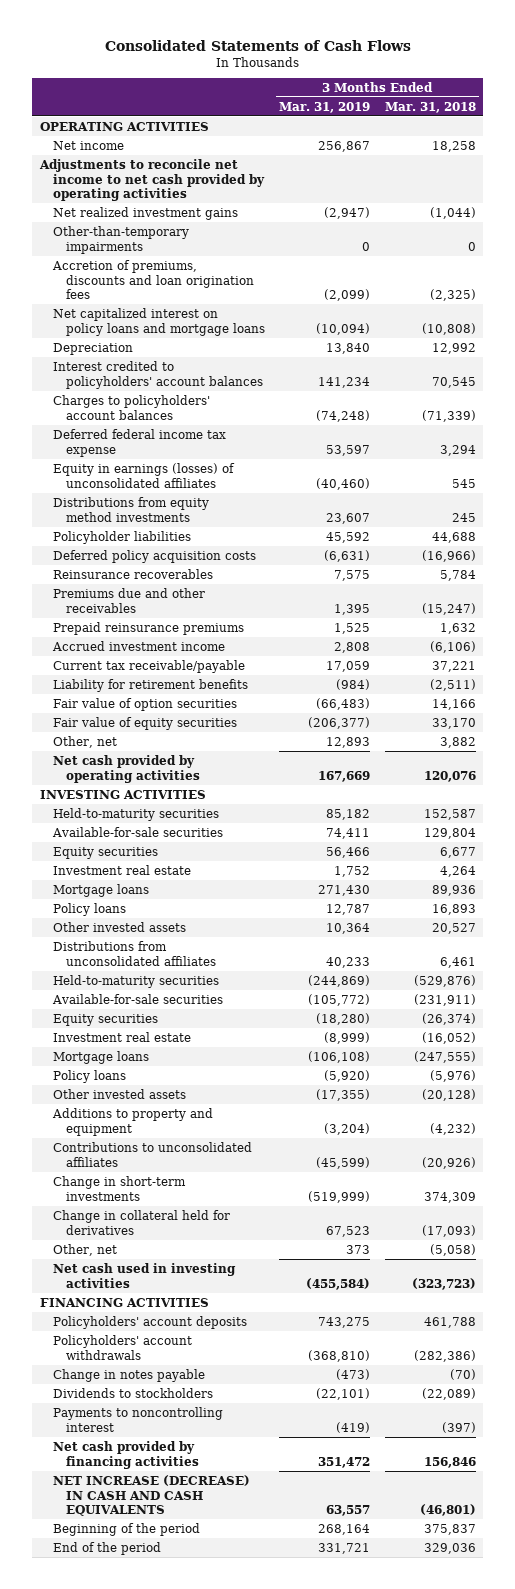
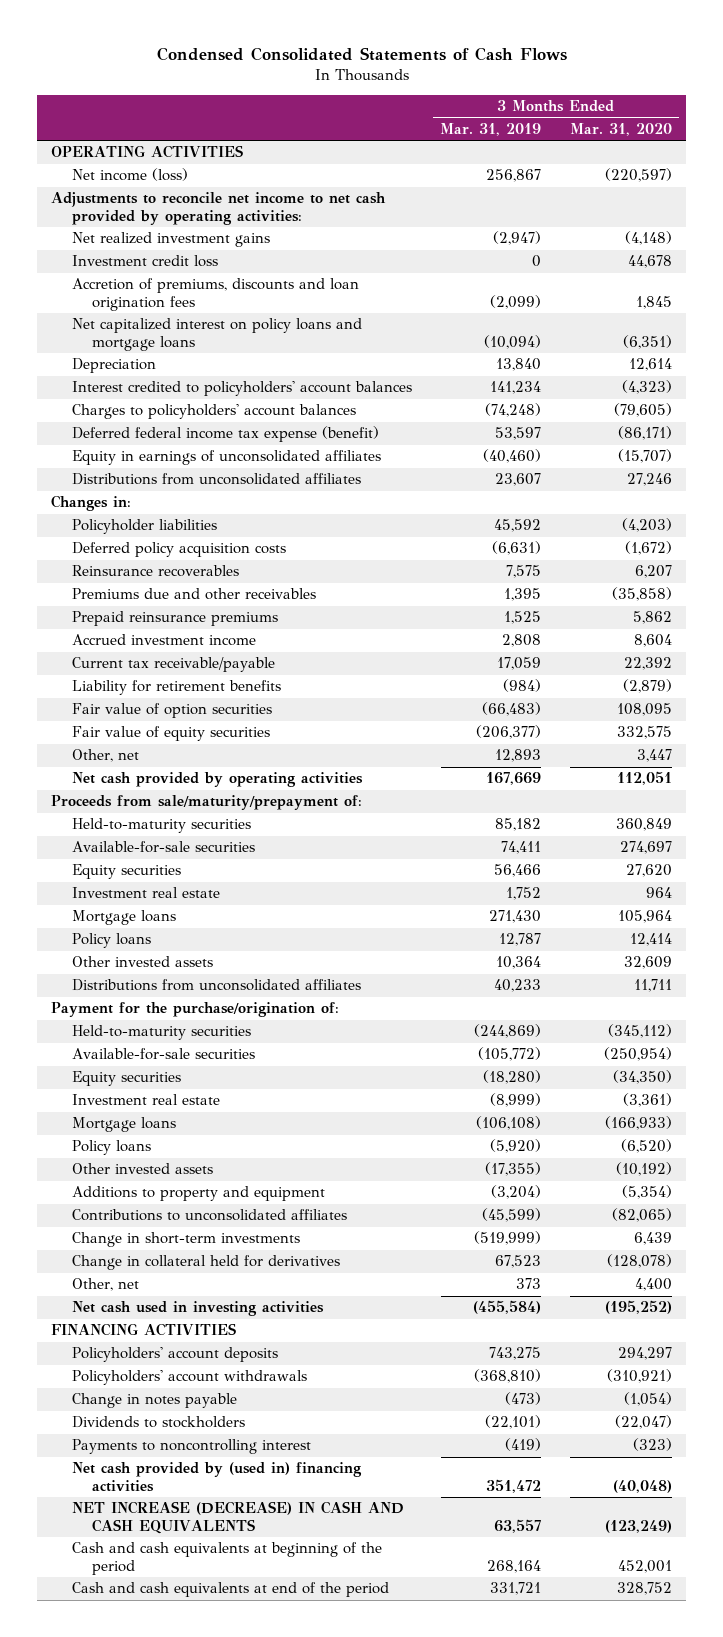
[104,39,411,51] Consolidated Statements of Cash Flows -> [156,47,567,62] Condensed Consolidated Statements of Cash Flows
[384,101,476,113] Mar. 31, 2018 -> none
none -> [570,123,673,137] Mar. 31, 2020
[52,140,124,150] Net income -> [71,168,188,182] Net income (loss)
[38,158,265,202] Adjustments to reconcile net income to net cash provided by operating activities -> [51,192,387,225] Adjustments to reconcile net income to net cash provided by operating activities:
[52,225,189,254] Other-than-temporary impairments -> [71,255,218,268] Investment credit loss
[52,428,226,457] Deferred federal income tax expense -> [71,426,379,443] Deferred federal income tax expense (benefit)
[52,462,235,488] Equity in earnings (losses) of unconsolidated affiliates -> [71,450,381,466] Equity in earnings of unconsolidated affiliates
[52,496,209,522] Distributions from equity method investments -> [71,473,361,486] Distributions from unconsolidated affiliates
none -> [51,495,132,512] Changes in:
[39,789,206,799] INVESTING ACTIVITIES -> none
none -> [51,795,363,811] Proceeds from sale/maturity/prepayment of:
none -> [51,1002,340,1018] Payment for the purchase/origination of:
[52,1440,199,1469] Net cash provided by financing activities -> [71,1462,362,1492] Net cash provided by (used in) financing activities
[52,1522,200,1536] Beginning of the period -> [71,1542,382,1575] Cash and cash equivalents at beginning of the period
[52,1541,161,1555] End of the period -> [71,1582,389,1598] Cash and cash equivalents at end of the period

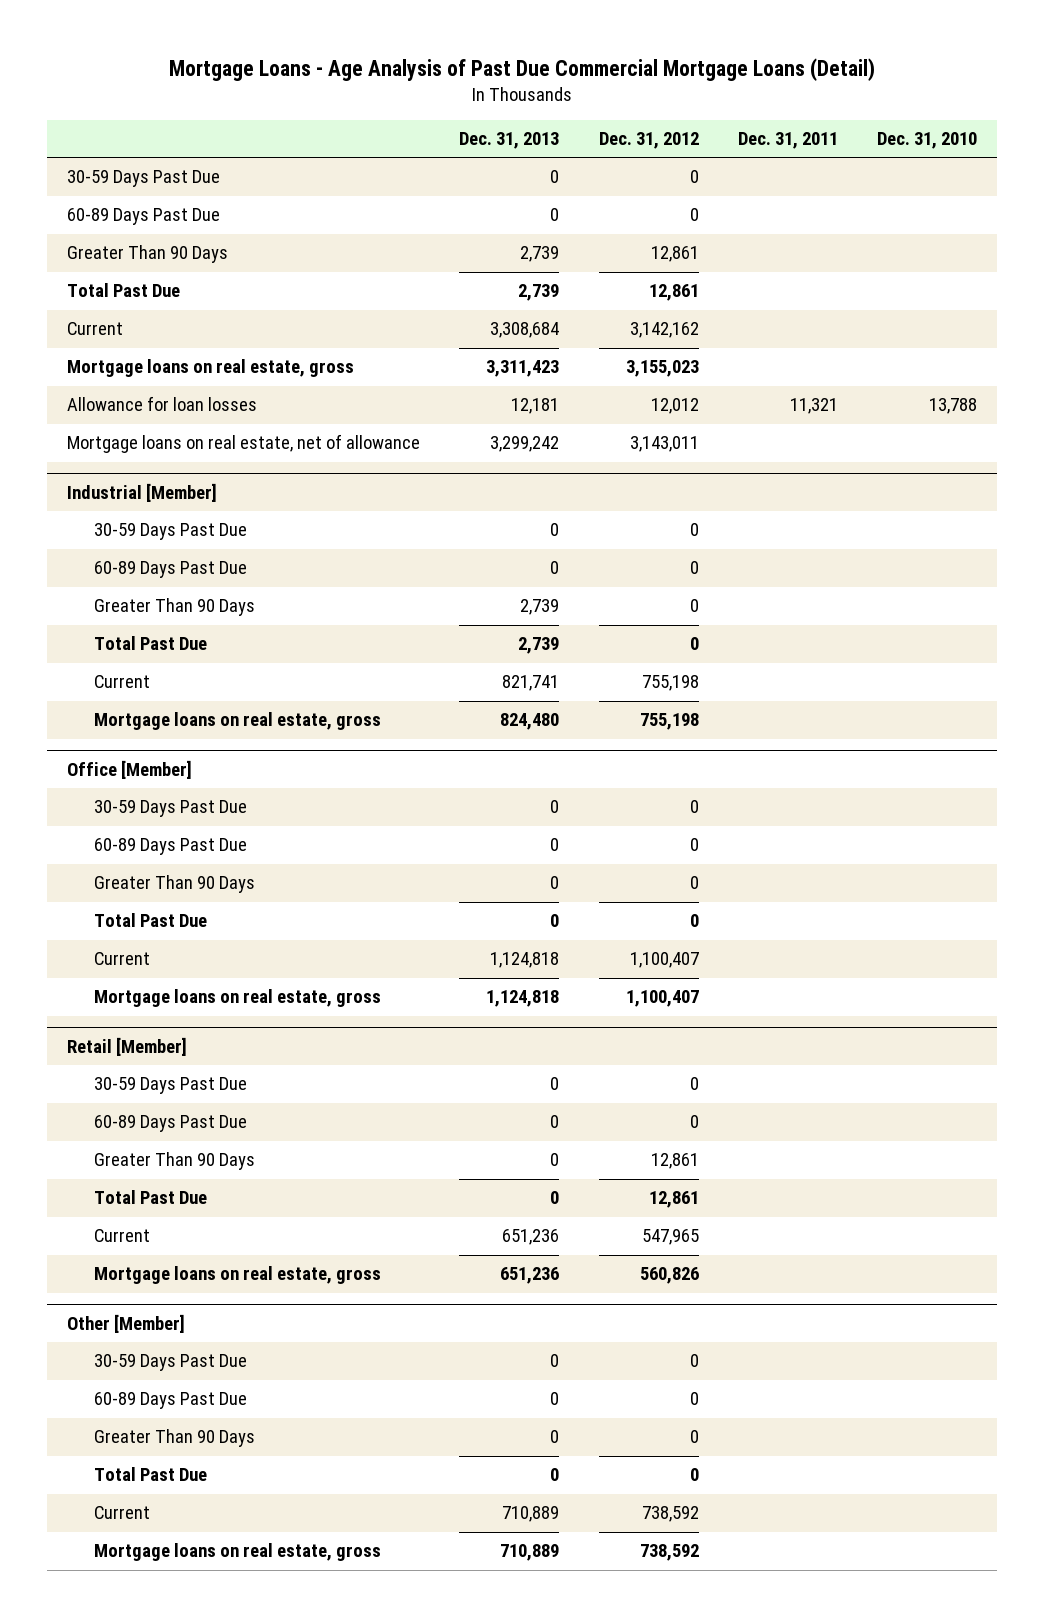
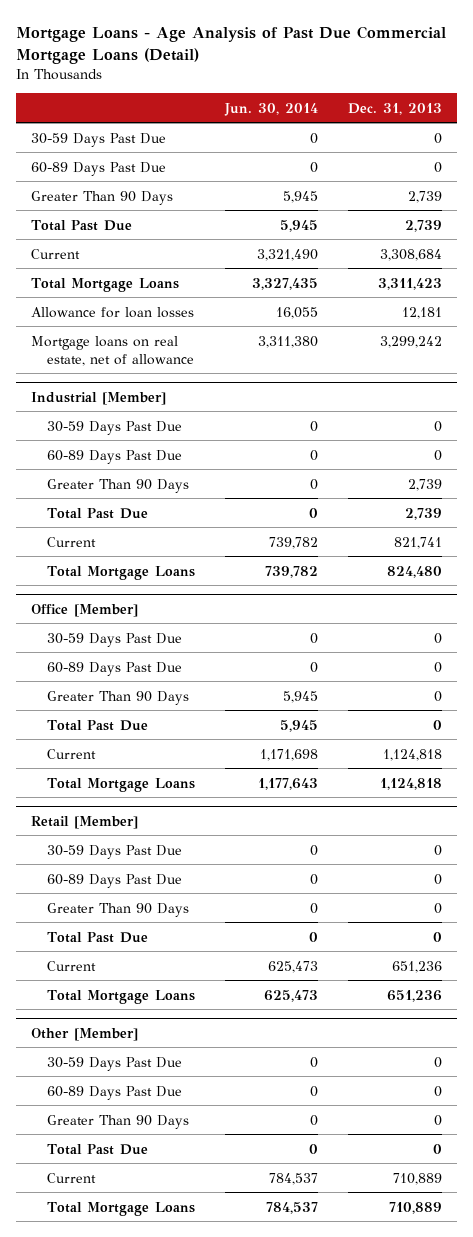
[598,131,699,149] Dec. 31, 2012 -> none
[737,131,838,149] Dec. 31, 2011 -> none
[877,131,978,149] Dec. 31, 2010 -> none
none -> [224,102,319,116] Jun. 30, 2014
[67,359,355,378] Mortgage loans on real estate, gross -> [31,277,180,292] Total Mortgage Loans
[94,712,382,731] Mortgage loans on real estate, gross -> [47,565,196,580] Total Mortgage Loans
[94,989,382,1008] Mortgage loans on real estate, gross -> [47,777,196,792] Total Mortgage Loans
[94,1266,382,1285] Mortgage loans on real estate, gross -> [47,989,196,1004] Total Mortgage Loans
[94,1543,382,1562] Mortgage loans on real estate, gross -> [47,1201,196,1216] Total Mortgage Loans

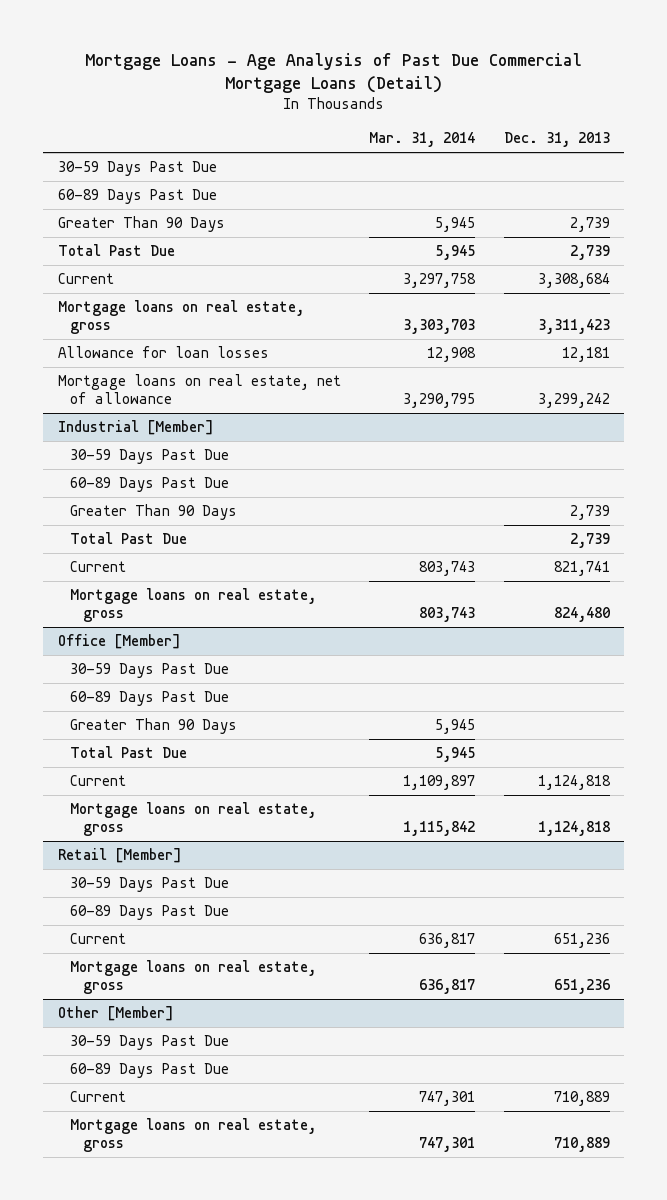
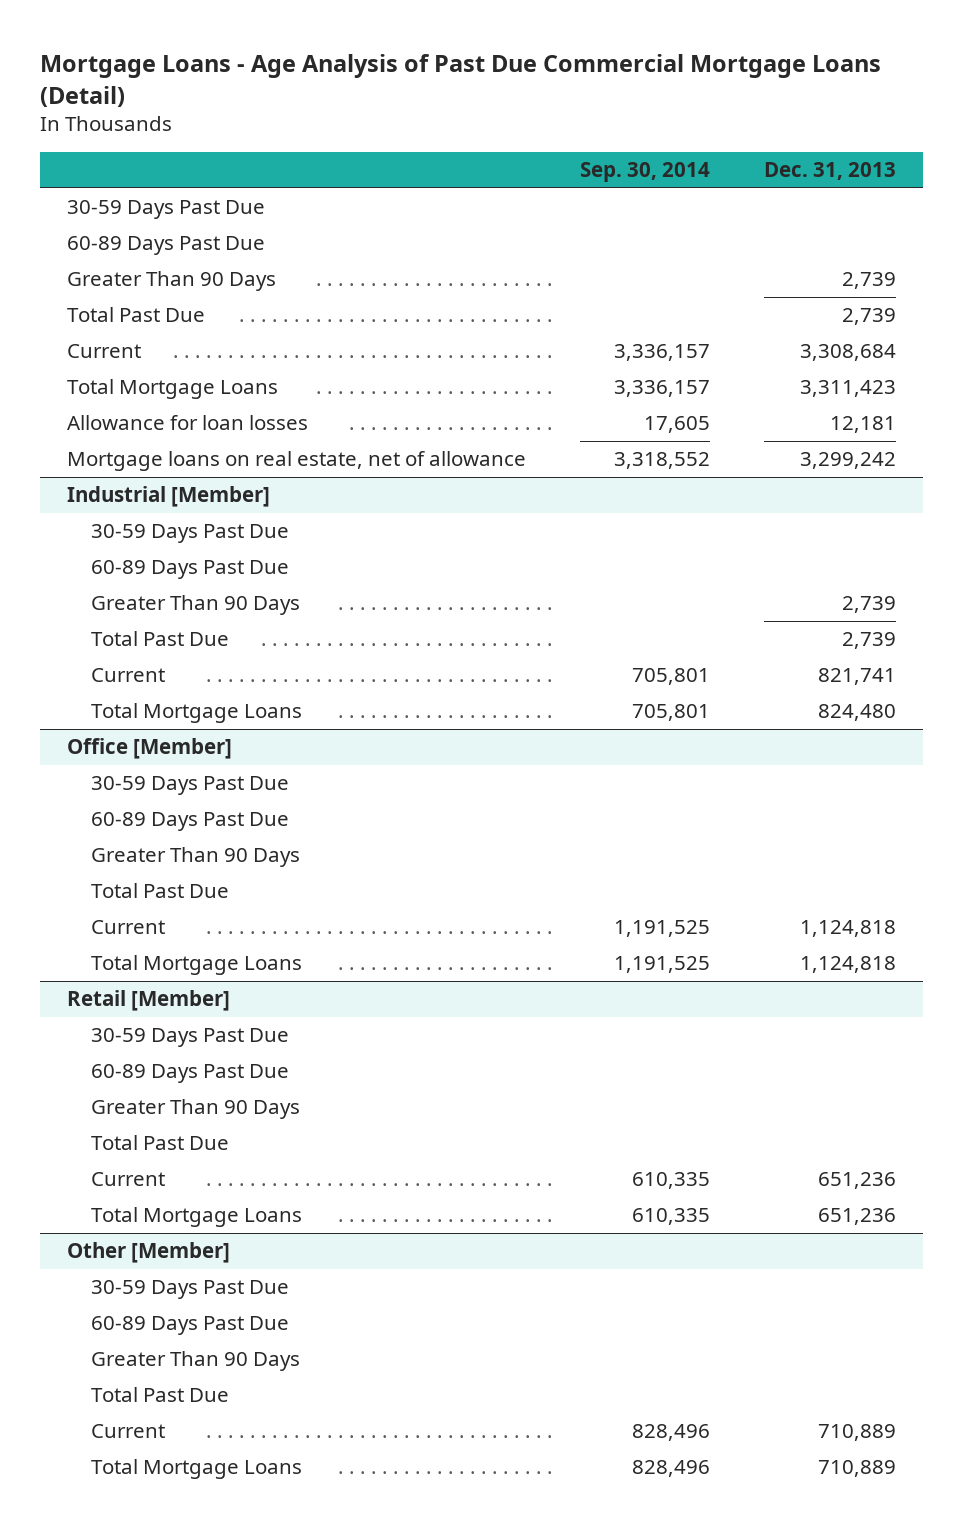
[369,132,476,148] Mar. 31, 2014 -> none
none -> [579,161,710,182] Sep. 30, 2014
[57,300,304,335] Mortgage loans on real estate, gross -> [67,379,279,400] Total Mortgage Loans
[70,588,317,623] Mortgage loans on real estate, gross -> [90,703,302,724] Total Mortgage Loans
[70,802,317,837] Mortgage loans on real estate, gross -> [90,955,302,976] Total Mortgage Loans
none -> [90,1099,300,1120] Greater Than 90 Days
none -> [90,1135,229,1151] Total Past Due
[70,960,317,995] Mortgage loans on real estate, gross -> [90,1207,302,1228] Total Mortgage Loans
none -> [90,1351,300,1372] Greater Than 90 Days
none -> [90,1387,229,1403] Total Past Due
[70,1118,317,1153] Mortgage loans on real estate, gross -> [90,1459,302,1480] Total Mortgage Loans

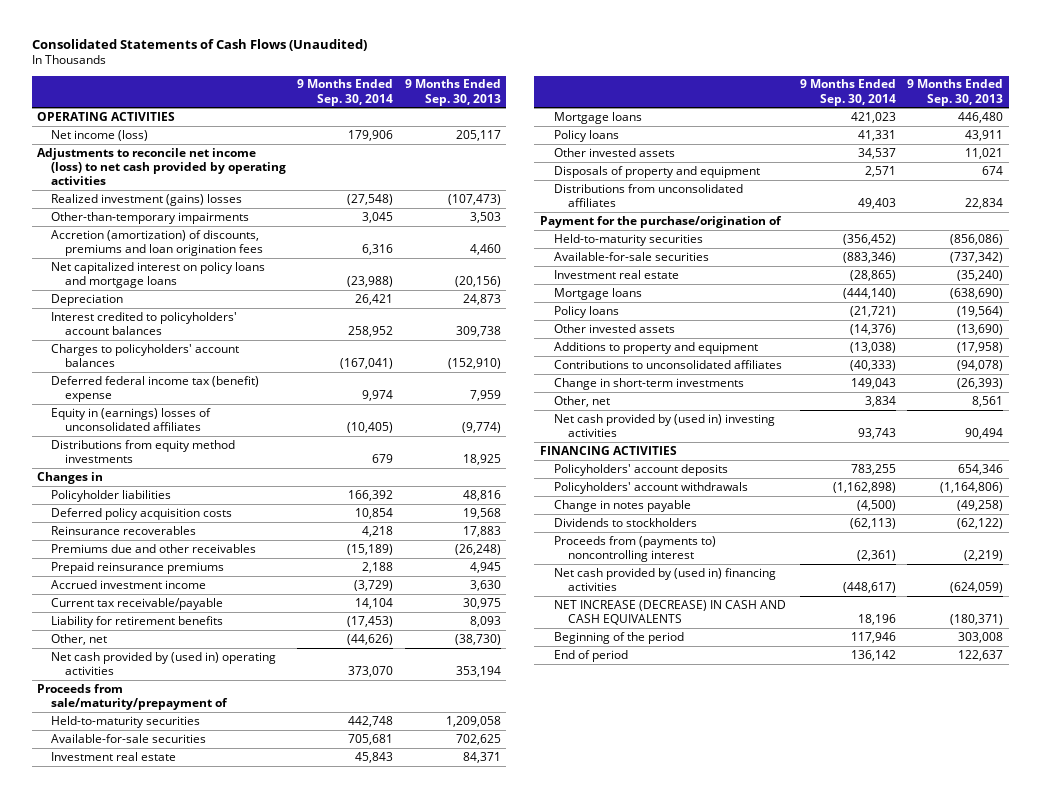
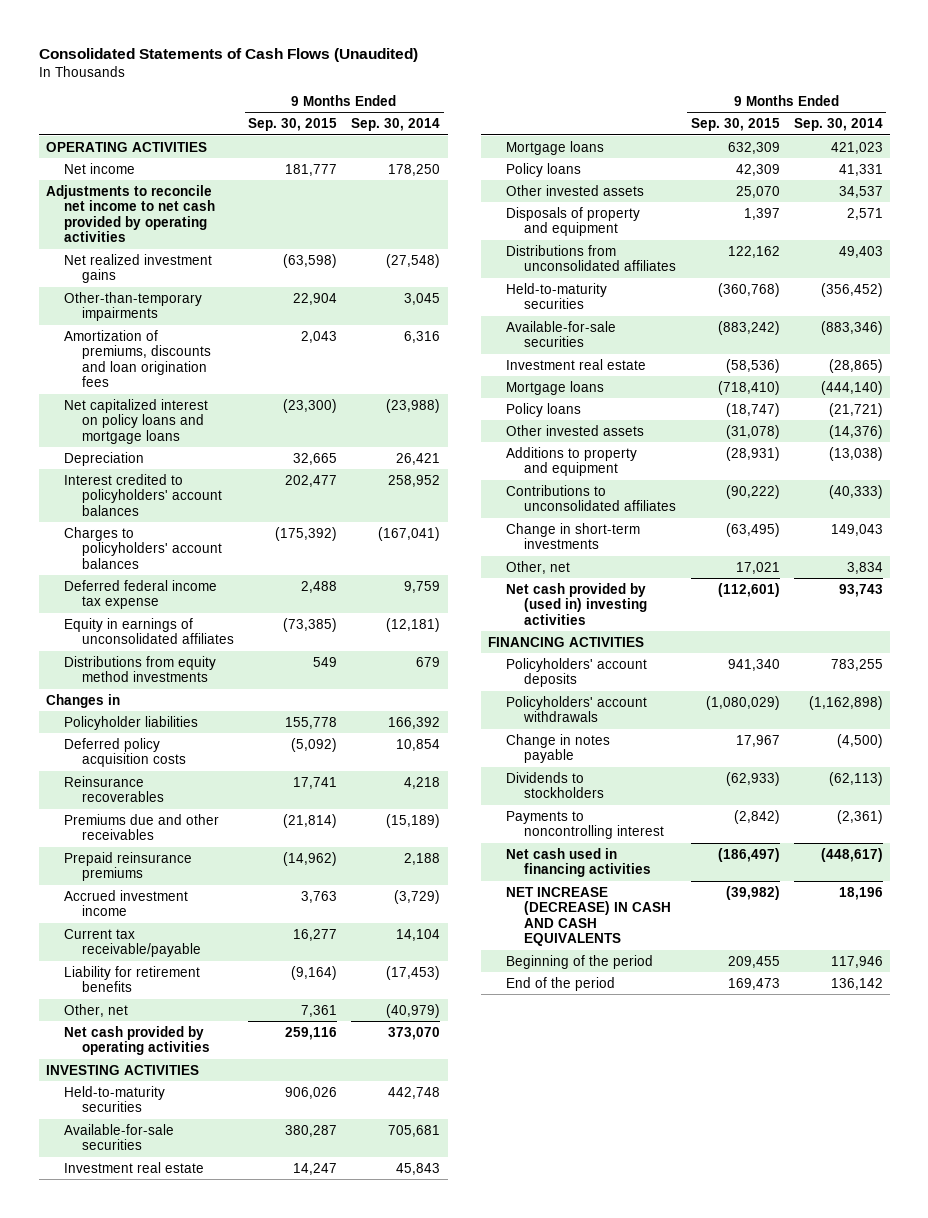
[404,79,501,106] 9 Months Ended Sep. 30, 2013 -> none
none -> [248,118,338,132] Sep. 30, 2015
[51,129,149,141] Net income (loss) -> [63,162,135,174] Net income
[348,129,394,141] 179,906 -> [388,163,441,176] 178,250
[37,147,287,186] Adjustments to reconcile net income (loss) to net cash provided by operating activities -> [45,184,215,243] Adjustments to reconcile net income to net cash provided by operating activities
[51,193,243,206] Realized investment (gains) losses -> [63,253,212,284] Net realized investment gains
[51,229,263,257] Accretion (amortization) of discounts, premiums and loan origination fees -> [63,329,212,388] Amortization of premiums, discounts and loan origination fees
[51,375,260,403] Deferred federal income tax (benefit) expense -> [63,579,217,610] Deferred federal income tax expense
[362,390,394,402] 9,974 -> [404,580,441,593] 9,759
[51,407,212,432] Equity in (earnings) losses of unconsolidated affiliates -> [63,617,235,645] Equity in earnings of unconsolidated affiliates
[347,422,394,434] (10,405) -> [386,617,441,632] (12,181)
[37,683,229,711] Proceeds from sale/maturity/prepayment of -> none
[347,633,394,645] (44,626) -> [386,1003,441,1018] (40,979)
[51,651,277,676] Net cash provided by (used in) operating activities -> [63,1025,211,1056] Net cash provided by operating activities
none -> [45,1064,199,1075] INVESTING ACTIVITIES
[540,215,783,228] Payment for the purchase/origination of -> none
[553,535,716,563] Proceeds from (payments to) noncontrolling interest -> [506,810,665,840] Payments to noncontrolling interest
[553,567,776,592] Net cash provided by (used in) financing activities -> [506,847,652,878] Net cash used in financing activities
[553,649,628,662] End of period -> [506,976,616,991] End of the period

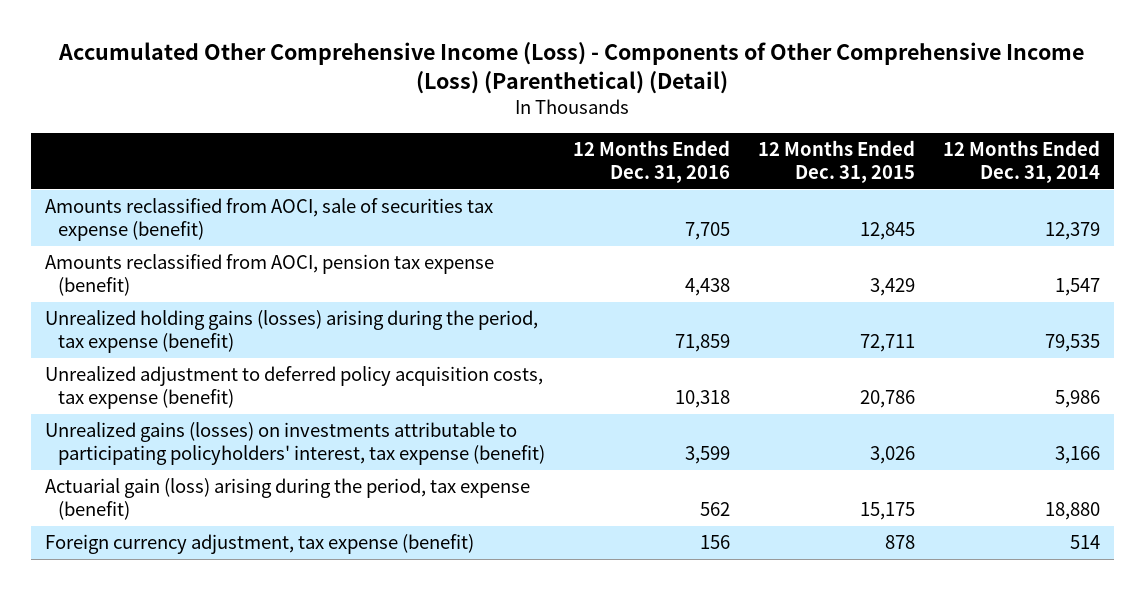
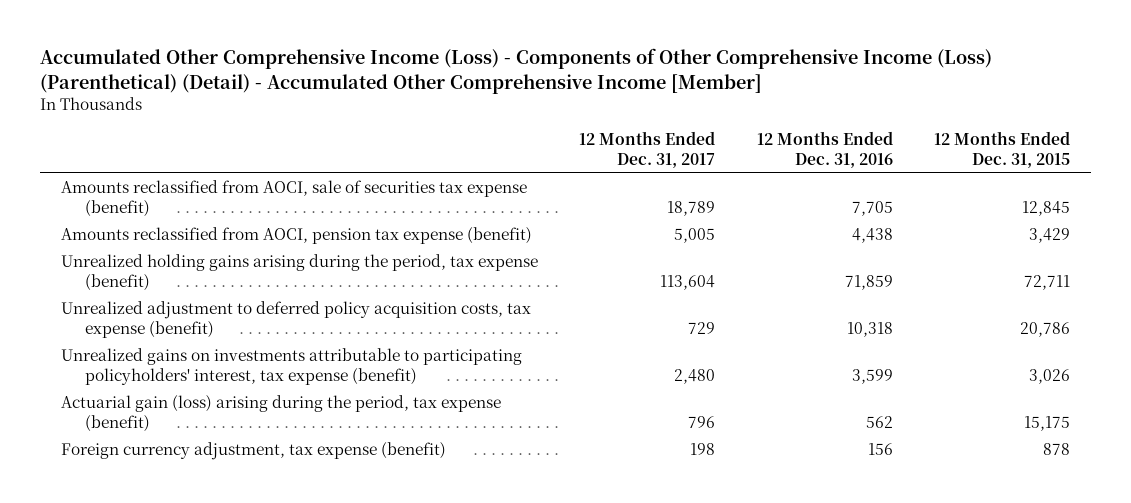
[58,41,1085,94] Accumulated Other Comprehensive Income (Loss) - Components of Other Comprehensive Income (Loss) (Parenthetical) (Detail) -> [40,48,993,94] Accumulated Other Comprehensive Income (Loss) - Components of Other Comprehensive Income (Loss) (Parenthetical) (Detail) - Accumulated Other Comprehensive Income [Member]
[942,140,1100,184] 12 Months Ended Dec. 31, 2014 -> none
none -> [579,130,716,169] 12 Months Ended Dec. 31, 2017
[44,310,538,354] Unrealized holding gains (losses) arising during the period, tax expense (benefit) -> [60,254,538,292] Unrealized holding gains arising during the period, tax expense (benefit)
[44,422,546,466] Unrealized gains (losses) on investments attributable to participating policyholders' interest, tax expense (benefit) -> [60,348,522,386] Unrealized gains on investments attributable to participating policyholders' interest, tax expense (benefit)

